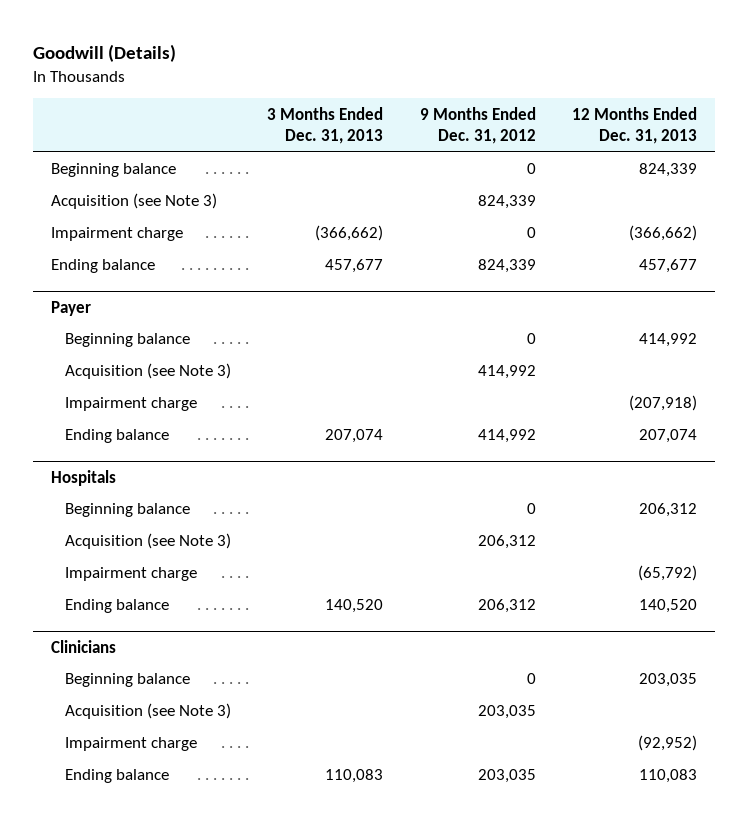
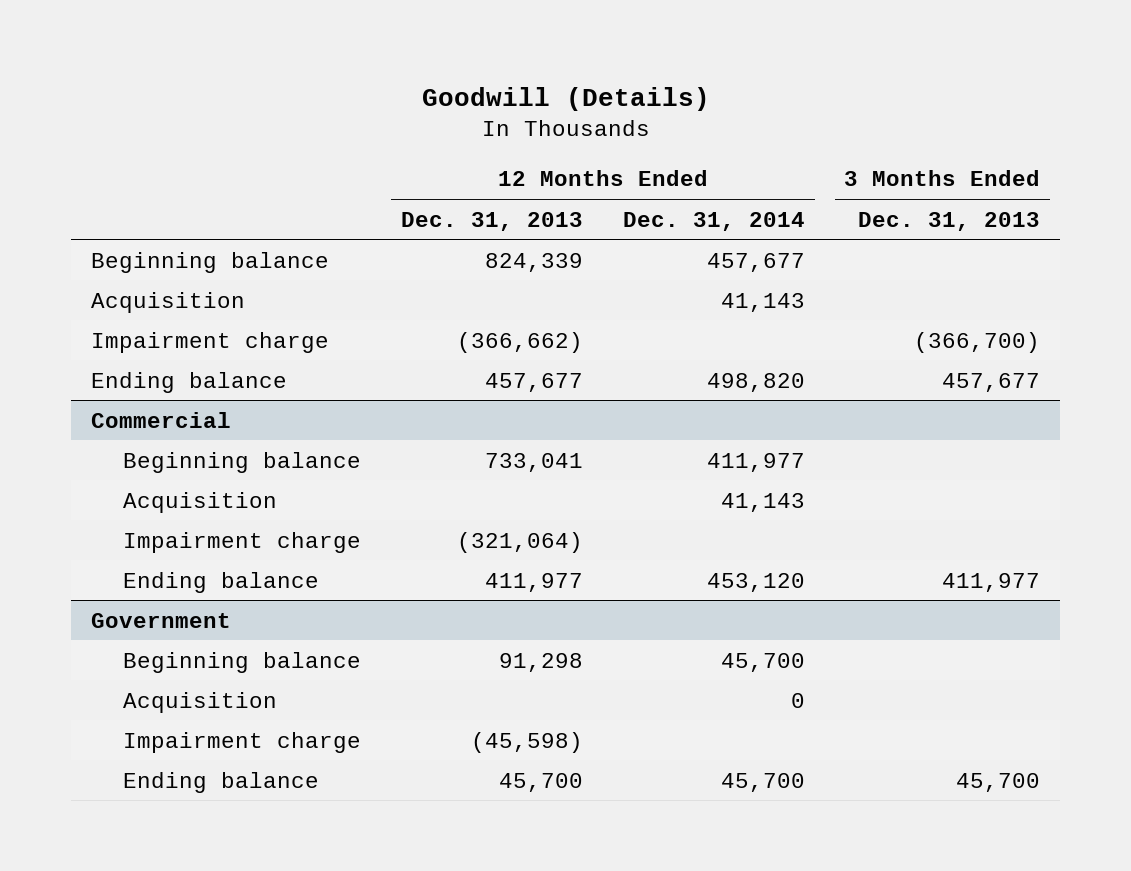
[419,106,536,145] 9 Months Ended Dec. 31, 2012 -> none
none -> [622,211,805,231] Dec. 31, 2014
[51,193,218,210] Acquisition (see Note 3) -> [90,291,245,313] Acquisition
[315,225,384,242] (366,662) -> [914,331,1041,353] (366,700)
[51,301,92,317] Payer -> none
[51,470,117,487] Hospitals -> none
[51,640,117,654] Clinicians -> none
[65,673,191,688] Beginning balance -> none
[65,703,232,720] Acquisition (see Note 3) -> none
[65,737,198,752] Impairment charge -> none
[65,769,170,784] Ending balance -> none
none -> [90,411,231,428] Commercial
[638,333,697,348] 414,992 -> [485,452,584,472] 733,041
[65,363,232,380] Acquisition (see Note 3) -> [123,491,278,513] Acquisition
[628,395,697,412] (207,918) -> [457,531,584,553] (321,064)
[325,429,384,444] 207,074 -> [942,572,1041,592] 411,977
[638,429,697,444] 207,074 -> [485,572,584,592] 411,977
none -> [90,612,231,628] Government
[638,503,697,518] 206,312 -> [499,652,584,672] 91,298
[65,533,232,550] Acquisition (see Note 3) -> [123,691,278,713] Acquisition
[637,565,697,582] (65,792) -> [471,731,584,753] (45,598)
[325,599,384,614] 140,520 -> [956,772,1041,792] 45,700
[638,599,697,614] 140,520 -> [499,772,584,792] 45,700

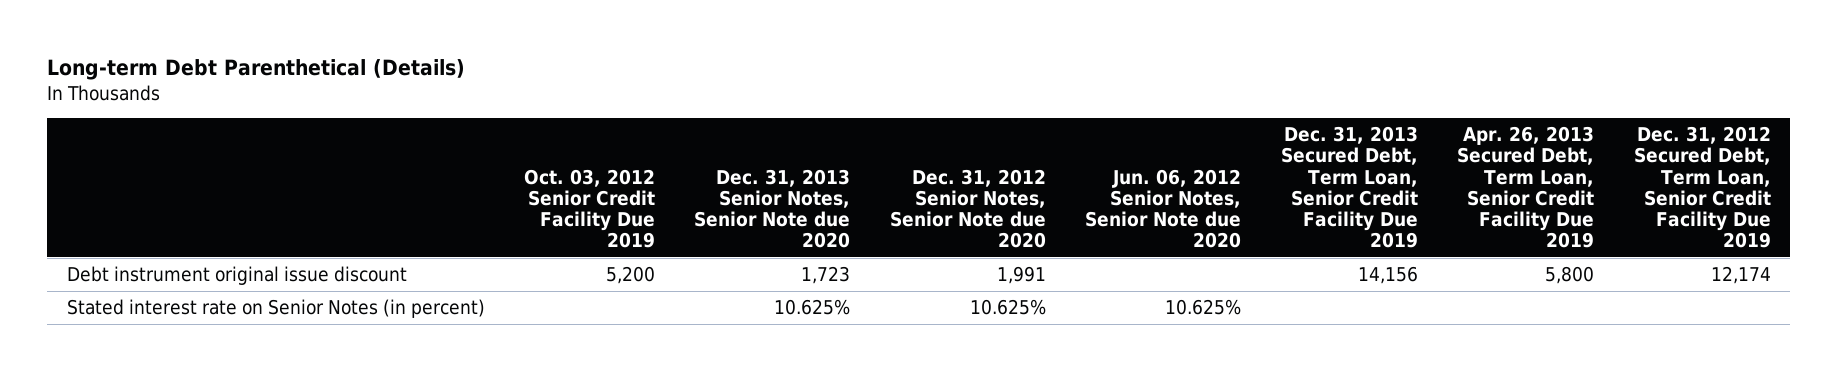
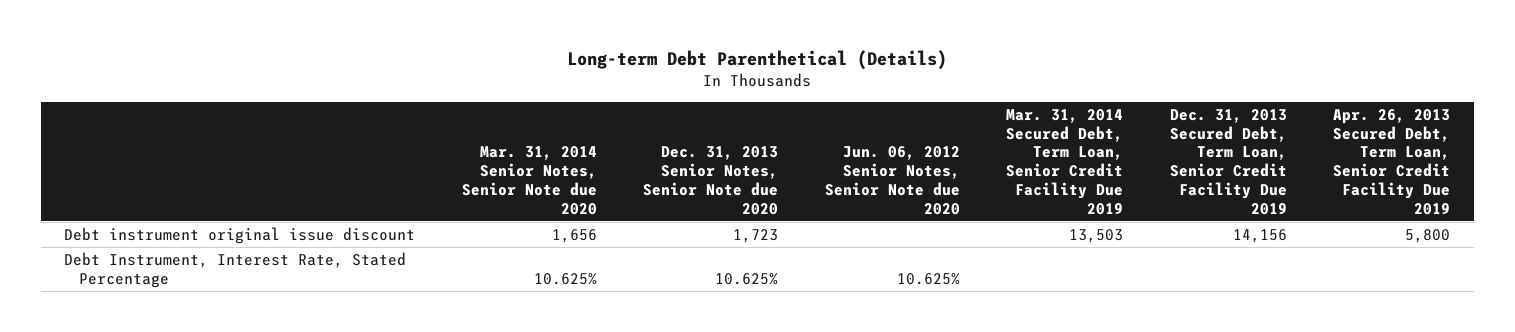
[524,168,656,249] Oct. 03, 2012 Senior Credit Facility Due 2019 -> none
[889,168,1046,249] Dec. 31, 2012 Senior Notes, Senior Note due 2020 -> none
[1633,126,1771,249] Dec. 31, 2012 Secured Debt, Term Loan, Senior Credit Facility Due 2019 -> none
none -> [461,146,597,215] Mar. 31, 2014 Senior Notes, Senior Note due 2020
none -> [1006,108,1124,215] Mar. 31, 2014 Secured Debt, Term Loan, Senior Credit Facility Due 2019
[66,298,485,318] Stated interest rate on Senior Notes (in percent) -> [64,251,407,288] Debt Instrument, Interest Rate, Stated Percentage

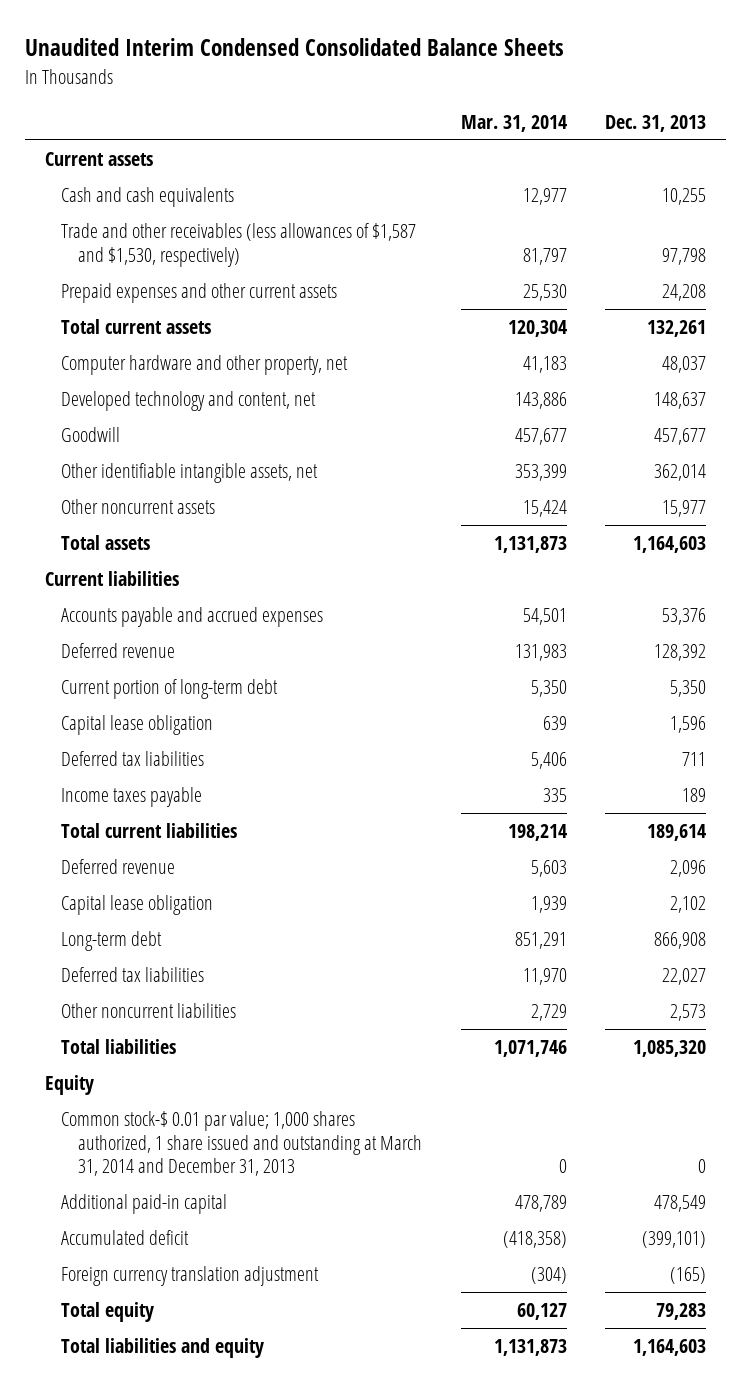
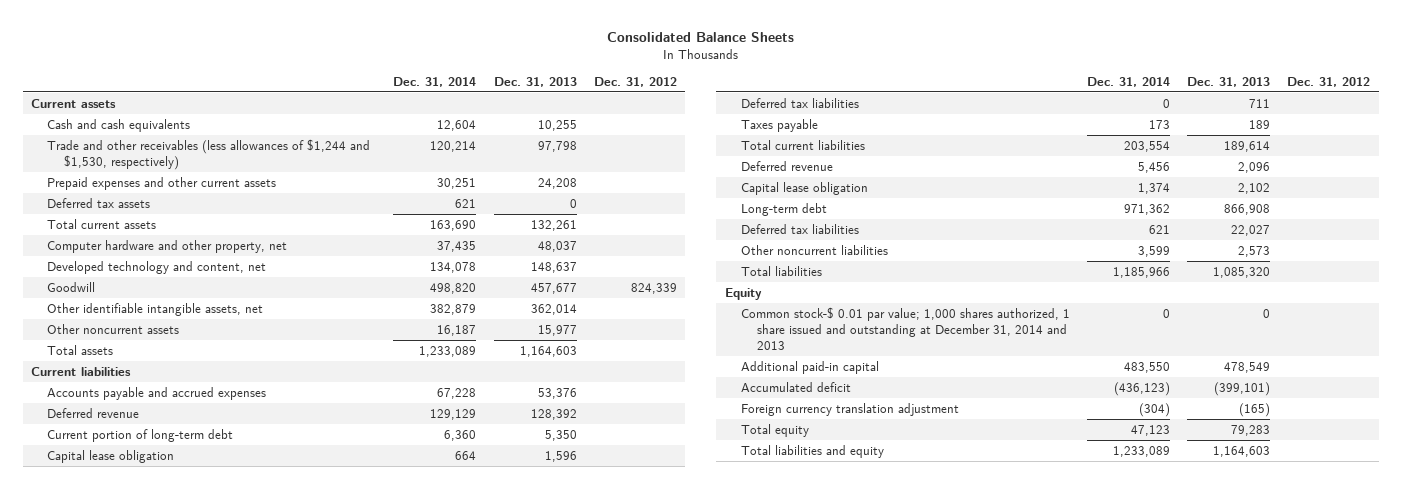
[25,38,565,57] Unaudited Interim Condensed Consolidated Balance Sheets -> [606,31,794,42] Consolidated Balance Sheets
[460,114,567,132] Mar. 31, 2014 -> none
none -> [393,76,477,87] Dec. 31, 2014
none -> [593,76,677,87] Dec. 31, 2012
[61,223,417,267] Trade and other receivables (less allowances of $1,587 and $1,530, respectively) -> [47,138,371,170] Trade and other receivables (less allowances of $1,244 and $1,530, respectively)
none -> [47,197,151,208] Deferred tax assets
[61,787,203,808] Income taxes payable -> [740,118,818,132] Taxes payable
[61,1111,422,1177] Common stock-$ 0.01 par value; 1,000 shares authorized, 1 share issued and outstanding at March 31, 2014 and December 31, 2013 -> [740,306,1070,350] Common stock-$ 0.01 par value; 1,000 shares authorized, 1 share issued and outstanding at December 31, 2014 and 2013

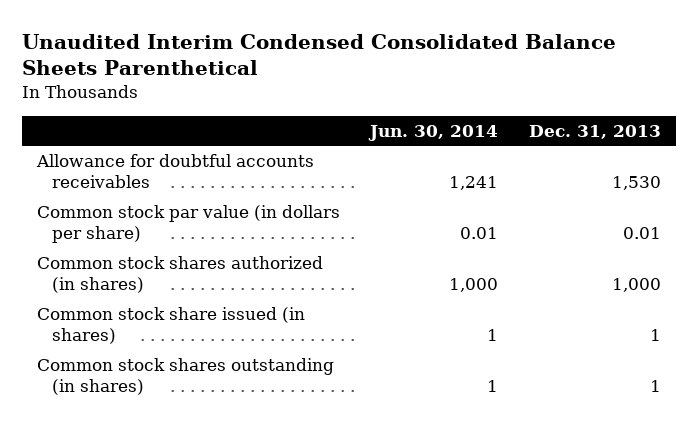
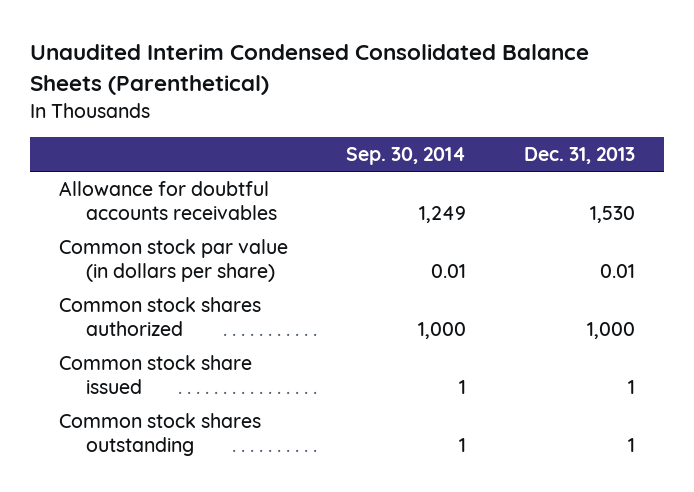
[22,33,617,76] Unaudited Interim Condensed Consolidated Balance Sheets Parenthetical -> [29,44,589,95] Unaudited Interim Condensed Consolidated Balance Sheets (Parenthetical)
[368,124,499,141] Jun. 30, 2014 -> none
none -> [345,147,466,166] Sep. 30, 2014
[37,256,324,294] Common stock shares authorized (in shares) -> [58,296,261,337] Common stock shares authorized
[37,307,306,345] Common stock share issued (in shares) -> [58,354,252,395] Common stock share issued
[37,358,335,396] Common stock shares outstanding (in shares) -> [58,412,261,457] Common stock shares outstanding

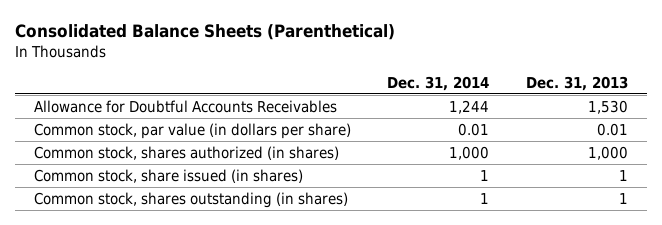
[29,44,589,95] Unaudited Interim Condensed Consolidated Balance Sheets (Parenthetical) -> [15,24,396,41] Consolidated Balance Sheets (Parenthetical)
[345,147,466,166] Sep. 30, 2014 -> none
none -> [387,75,490,91] Dec. 31, 2014
[58,180,277,221] Allowance for doubtful accounts receivables -> [33,99,337,113] Allowance for Doubtful Accounts Receivables
[58,238,288,283] Common stock par value (in dollars per share) -> [33,122,351,139] Common stock, par value (in dollars per share)
[58,296,261,337] Common stock shares authorized -> [33,145,339,160] Common stock, shares authorized (in shares)
[58,354,252,395] Common stock share issued -> [33,168,303,183] Common stock, share issued (in shares)
[58,412,261,457] Common stock shares outstanding -> [33,191,348,208] Common stock, shares outstanding (in shares)

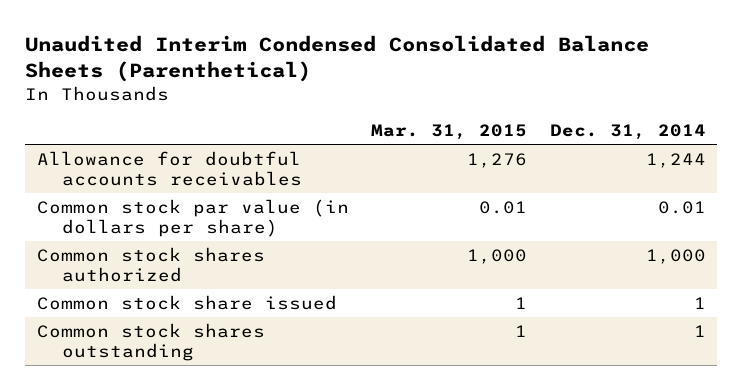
[15,24,396,41] Consolidated Balance Sheets (Parenthetical) -> [25,35,650,83] Unaudited Interim Condensed Consolidated Balance Sheets (Parenthetical)
[526,75,629,91] Dec. 31, 2013 -> none
none -> [371,124,528,141] Mar. 31, 2015
[33,99,337,113] Allowance for Doubtful Accounts Receivables -> [36,150,303,186] Allowance for doubtful accounts receivables
[33,122,351,139] Common stock, par value (in dollars per share) -> [36,198,349,237] Common stock par value (in dollars per share)
[33,145,339,160] Common stock, shares authorized (in shares) -> [36,246,265,282] Common stock shares authorized
[33,168,303,183] Common stock, share issued (in shares) -> [36,294,337,310] Common stock share issued
[33,191,348,208] Common stock, shares outstanding (in shares) -> [36,322,265,361] Common stock shares outstanding

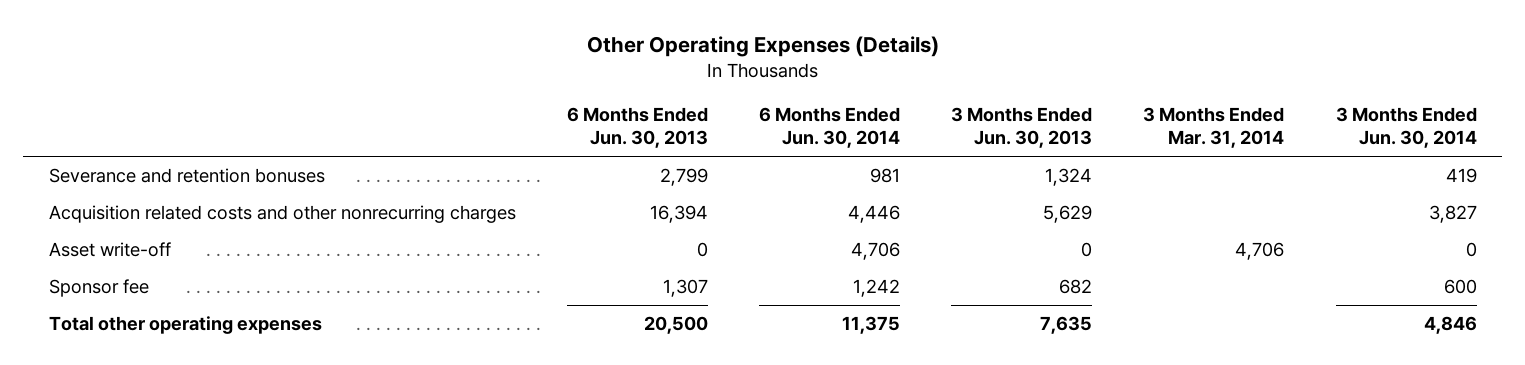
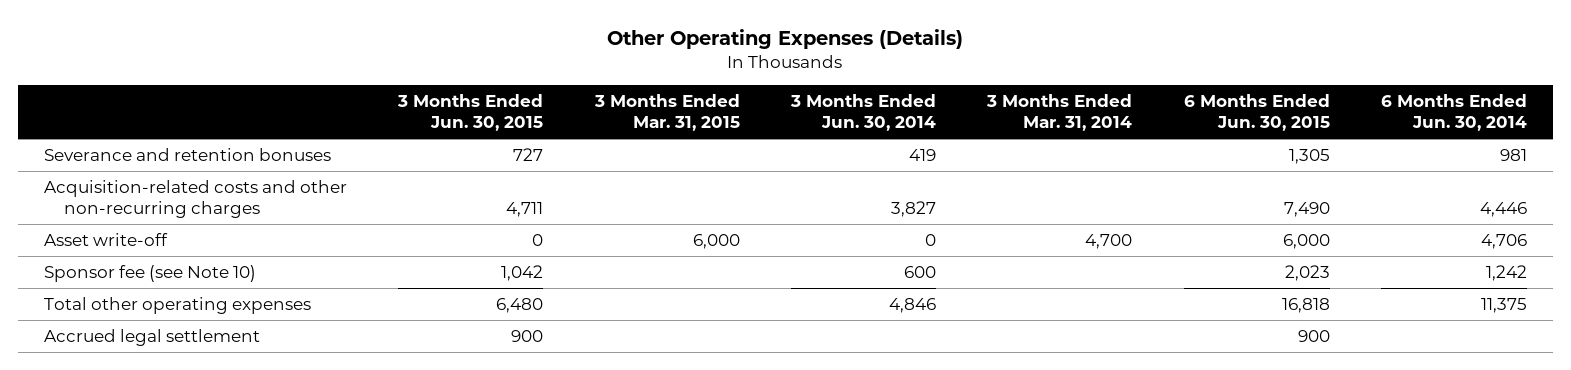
[567,106,709,149] 6 Months Ended Jun. 30, 2013 -> none
[951,106,1093,149] 3 Months Ended Jun. 30, 2013 -> none
none -> [397,94,544,132] 3 Months Ended Jun. 30, 2015
none -> [593,94,740,132] 3 Months Ended Mar. 31, 2015
none -> [1183,94,1330,132] 6 Months Ended Jun. 30, 2015
[48,205,516,224] Acquisition related costs and other nonrecurring charges -> [43,179,347,219] Acquisition-related costs and other non-recurring charges
[1235,242,1285,261] 4,706 -> [1085,233,1133,249] 4,700
[48,279,149,298] Sponsor fee -> [43,264,256,282] Sponsor fee (see Note 10)
none -> [43,328,260,346] Accrued legal settlement

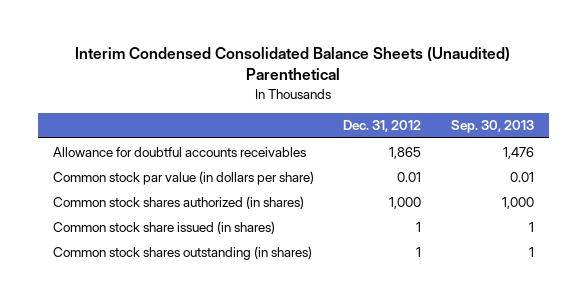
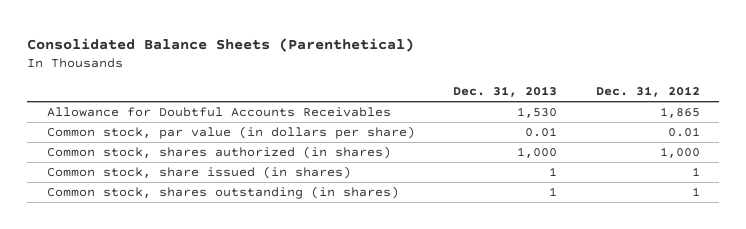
[75,47,511,81] Interim Condensed Consolidated Balance Sheets (Unaudited) Parenthetical -> [27,37,415,52] Consolidated Balance Sheets (Parenthetical)
[450,120,534,134] Sep. 30, 2013 -> none
none -> [453,86,558,98] Dec. 31, 2013
[52,146,306,157] Allowance for doubtful accounts receivables -> [46,107,391,118] Allowance for Doubtful Accounts Receivables
[52,170,314,185] Common stock par value (in dollars per share) -> [46,126,415,140] Common stock, par value (in dollars per share)
[52,195,304,209] Common stock shares authorized (in shares) -> [46,146,391,160] Common stock, shares authorized (in shares)
[52,220,275,234] Common stock share issued (in shares) -> [46,166,351,180] Common stock, share issued (in shares)
[52,245,312,260] Common stock shares outstanding (in shares) -> [46,186,399,200] Common stock, shares outstanding (in shares)

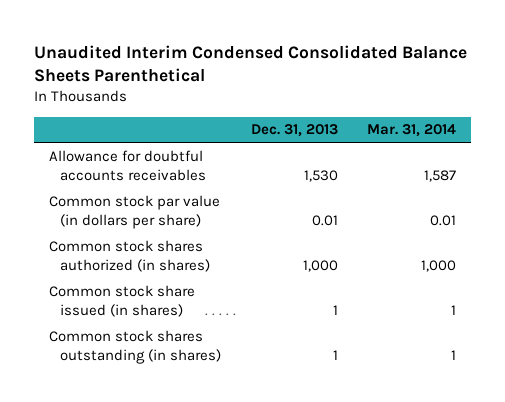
[27,37,415,52] Consolidated Balance Sheets (Parenthetical) -> [34,44,468,83] Unaudited Interim Condensed Consolidated Balance Sheets Parenthetical
[595,86,700,98] Dec. 31, 2012 -> none
none -> [367,124,457,138] Mar. 31, 2014
[46,107,391,118] Allowance for Doubtful Accounts Receivables -> [49,149,207,181] Allowance for doubtful accounts receivables
[46,126,415,140] Common stock, par value (in dollars per share) -> [49,194,221,229] Common stock par value (in dollars per share)
[46,146,391,160] Common stock, shares authorized (in shares) -> [49,239,211,272] Common stock shares authorized (in shares)
[46,166,351,180] Common stock, share issued (in shares) -> [49,284,196,317] Common stock share issued (in shares)
[46,186,399,200] Common stock, shares outstanding (in shares) -> [49,329,222,364] Common stock shares outstanding (in shares)

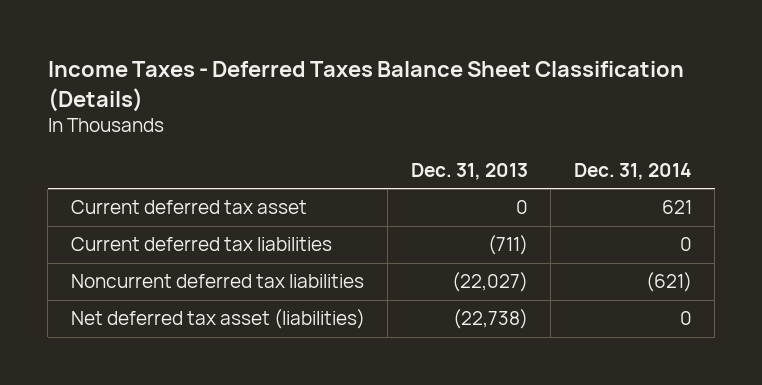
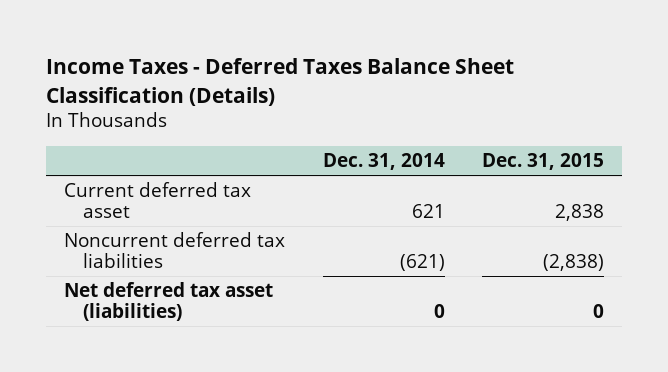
[410,162,528,180] Dec. 31, 2013 -> none
none -> [481,152,604,170] Dec. 31, 2015
[70,237,332,252] Current deferred tax liabilities -> none

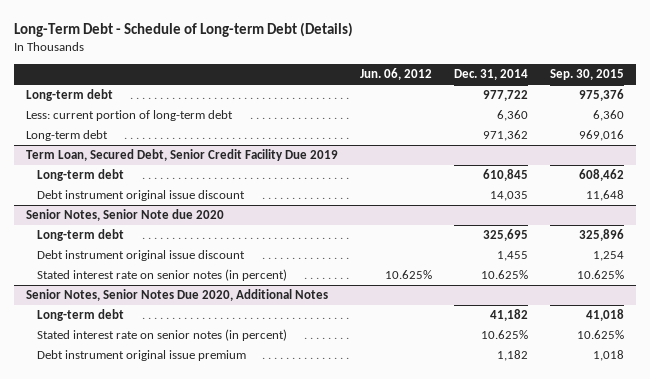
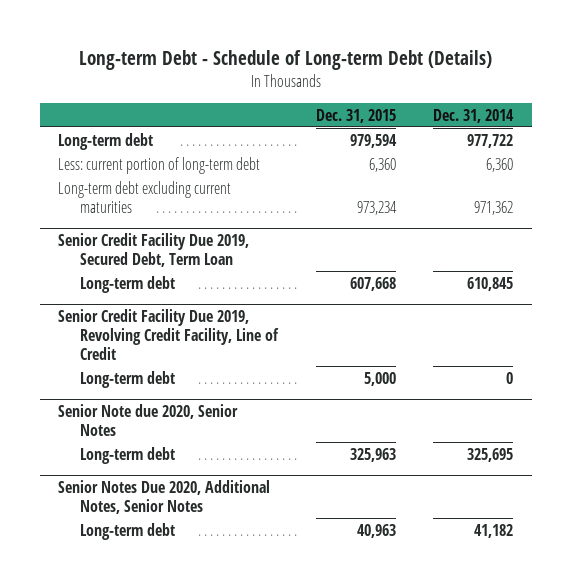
[14,22,354,38] Long-Term Debt - Schedule of Long-term Debt (Details) -> [78,49,492,70] Long-term Debt - Schedule of Long-term Debt (Details)
[359,68,432,81] Jun. 06, 2012 -> none
[550,69,625,81] Sep. 30, 2015 -> none
none -> [315,108,396,123] Dec. 31, 2015
[25,130,108,142] Long-term debt -> [58,180,232,213] Long-term debt excluding current maturities
[25,149,338,162] Term Loan, Secured Debt, Senior Credit Facility Due 2019 -> [58,233,250,267] Senior Credit Facility Due 2019, Secured Debt, Term Loan
[37,190,246,202] Debt instrument original issue discount -> none
none -> [58,309,279,360] Senior Credit Facility Due 2019, Revolving Credit Facility, Line of Credit
none -> [79,370,175,388] Long-term debt
[25,209,224,222] Senior Notes, Senior Note due 2020 -> [58,404,239,436] Senior Note due 2020, Senior Notes
[37,250,246,262] Debt instrument original issue discount -> none
[37,269,288,282] Stated interest rate on senior notes (in percent) -> none
[25,289,328,302] Senior Notes, Senior Notes Due 2020, Additional Notes -> [58,480,271,514] Senior Notes Due 2020, Additional Notes, Senior Notes
[37,329,288,342] Stated interest rate on senior notes (in percent) -> none
[37,350,247,362] Debt instrument original issue premium -> none

